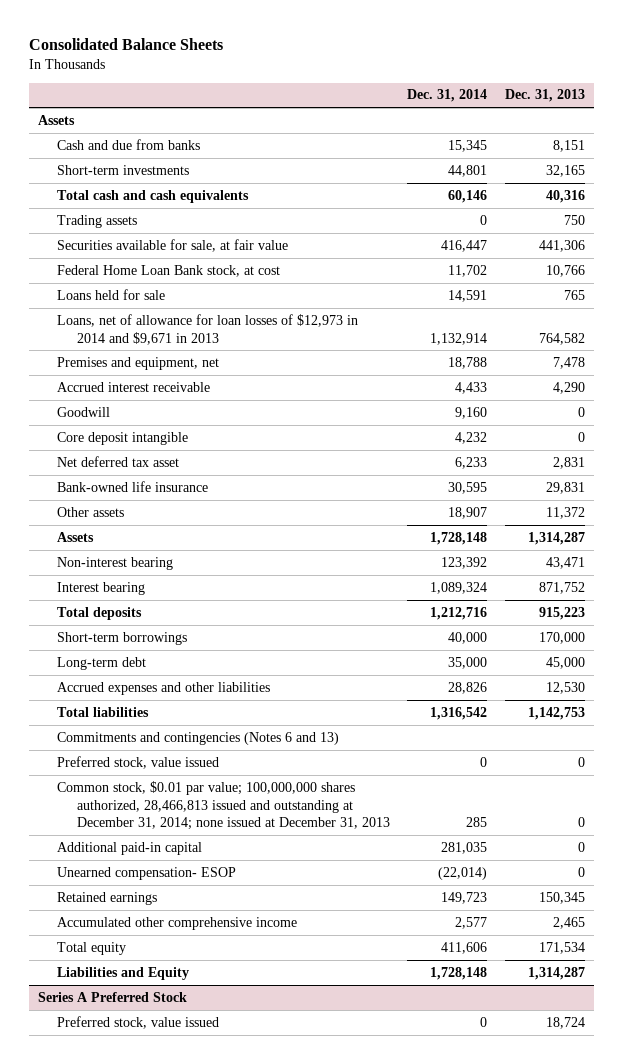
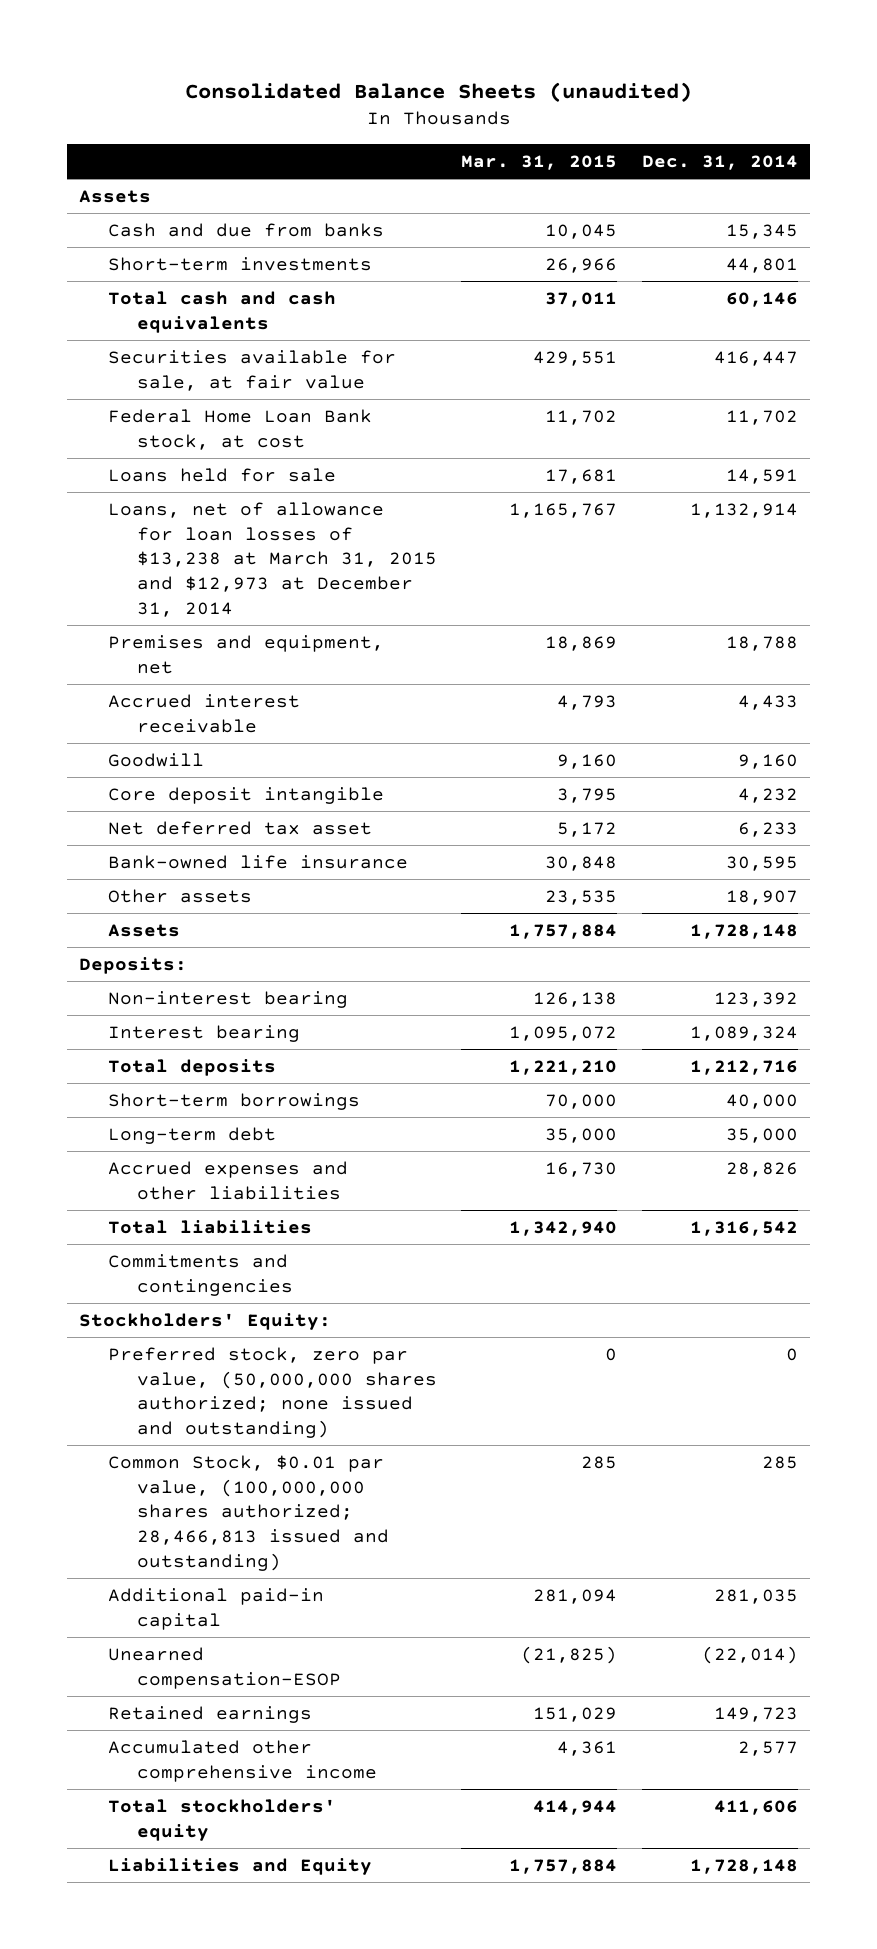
[28,38,223,51] Consolidated Balance Sheets -> [184,81,692,102] Consolidated Balance Sheets (unaudited)
[504,89,585,103] Dec. 31, 2013 -> none
none -> [461,154,618,170] Mar. 31, 2015
[57,214,138,228] Trading assets -> none
[57,313,359,345] Loans, net of allowance for loan losses of $12,973 in 2014 and $9,671 in 2013 -> [108,501,437,617] Loans, net of allowance for loan losses of $13,238 at March 31, 2015 and $12,973 at December 31, 2014
none -> [79,956,188,974] Deposits:
[57,731,340,745] Commitments and contingencies (Notes 6 and 13) -> [108,1253,293,1296] Commitments and contingencies
none -> [79,1312,332,1330] Stockholders' Equity:
[57,755,220,769] Preferred stock, value issued -> [108,1346,437,1439] Preferred stock, zero par value, (50,000,000 shares authorized; none issued and outstanding)
[57,780,390,831] Common stock, $0.01 par value; 100,000,000 shares authorized, 28,466,813 issued and outstanding at December 31, 2014; none issued at December 31, 2013 -> [108,1454,389,1571] Common Stock, $0.01 par value, (100,000,000 shares authorized; 28,466,813 issued and outstanding)
[57,866,237,880] Unearned compensation- ESOP -> [108,1646,341,1689] Unearned compensation-ESOP
[57,941,127,955] Total equity -> [108,1798,337,1841] Total stockholders' equity
[37,991,187,1002] Series A Preferred Stock -> none
[57,1015,220,1029] Preferred stock, value issued -> none

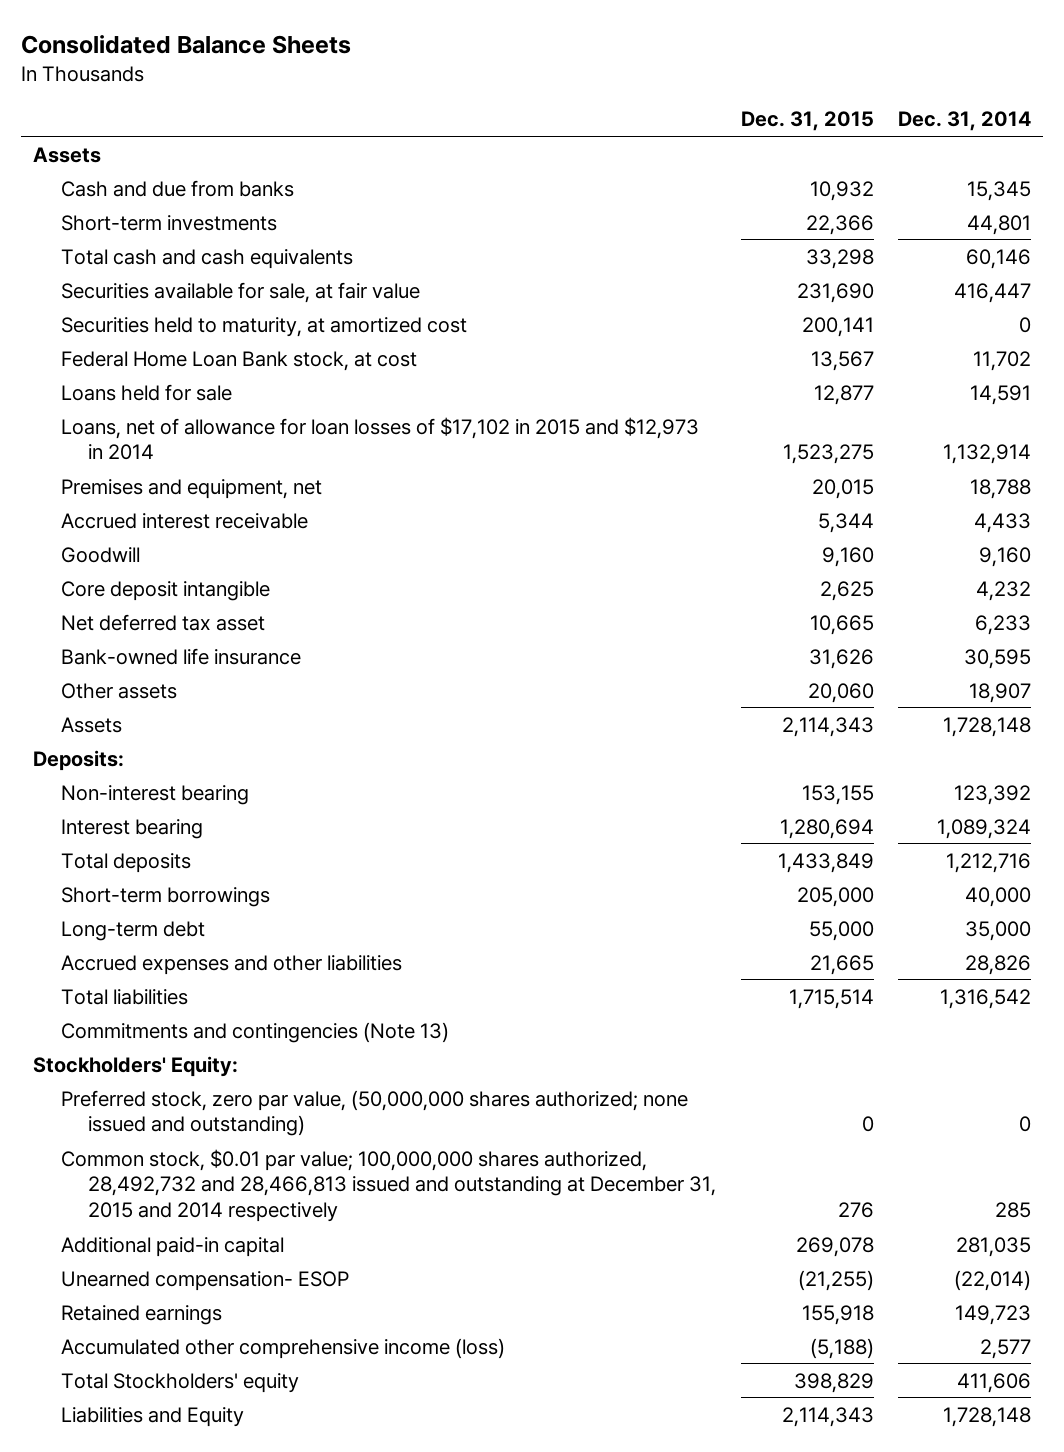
[184,81,692,102] Consolidated Balance Sheets (unaudited) -> [21,35,352,55] Consolidated Balance Sheets
[461,154,618,170] Mar. 31, 2015 -> none
none -> [740,111,874,132] Dec. 31, 2015
none -> [60,316,467,337] Securities held to maturity, at amortized cost
[108,501,437,617] Loans, net of allowance for loan losses of $13,238 at March 31, 2015 and $12,973 at December 31, 2014 -> [60,416,699,461] Loans, net of allowance for loan losses of $17,102 in 2015 and $12,973 in 2014
[108,1253,293,1296] Commitments and contingencies -> [60,1021,449,1043] Commitments and contingencies (Note 13)
[108,1454,389,1571] Common Stock, $0.01 par value, (100,000,000 shares authorized; 28,466,813 issued and outstanding) -> [60,1148,717,1222] Common stock, $0.01 par value; 100,000,000 shares authorized, 28,492,732 and 28,466,813 issued and outstanding at December 31, 2015 and 2014 respectively
[108,1646,341,1689] Unearned compensation-ESOP -> [60,1270,349,1291] Unearned compensation- ESOP
[108,1739,377,1782] Accumulated other comprehensive income -> [60,1337,505,1359] Accumulated other comprehensive income (loss)
[108,1798,337,1841] Total stockholders' equity -> [60,1372,299,1393] Total Stockholders' equity

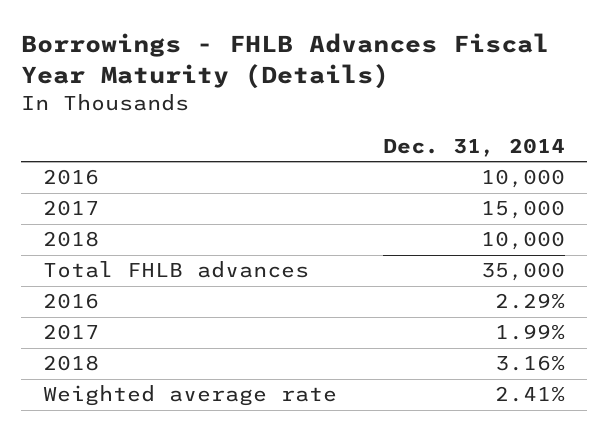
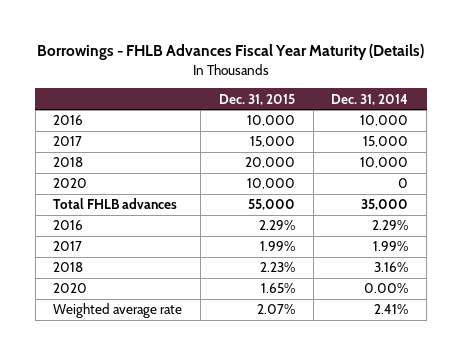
none -> [218,93,295,105] Dec. 31, 2015
none -> [53,178,88,189] 2020
none -> [53,283,88,294] 2020

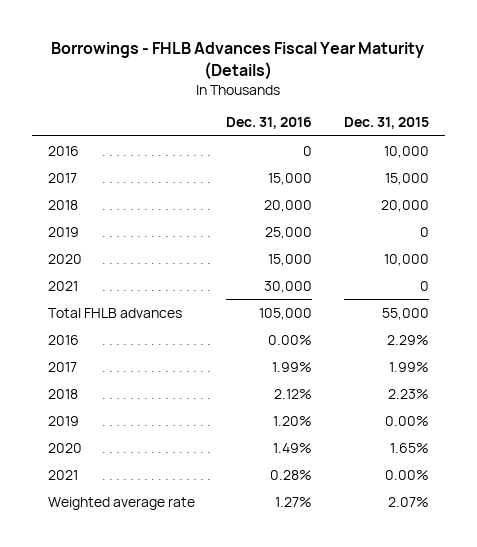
[331,93,409,105] Dec. 31, 2014 -> none
none -> [226,117,313,130] Dec. 31, 2016
none -> [47,226,79,237] 2019
none -> [47,280,78,291] 2021
none -> [47,415,79,426] 2019
none -> [47,469,78,480] 2021

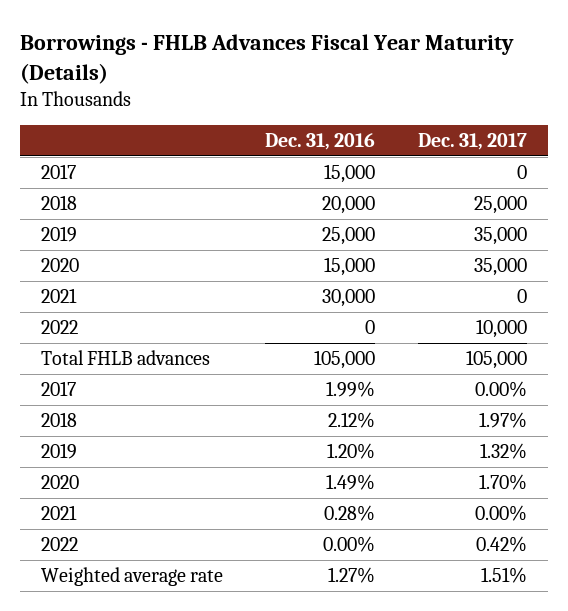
[344,117,430,130] Dec. 31, 2015 -> none
none -> [417,132,527,150] Dec. 31, 2017
[47,145,79,156] 2016 -> none
none -> [41,319,79,334] 2022
[47,334,79,345] 2016 -> none
none -> [41,536,79,551] 2022

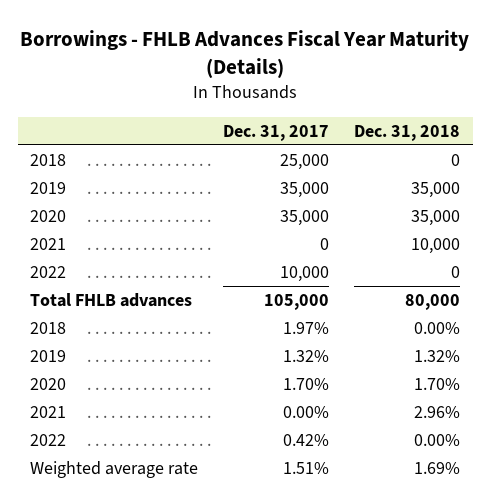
[265,132,376,150] Dec. 31, 2016 -> none
none -> [354,124,461,141] Dec. 31, 2018
[41,163,77,179] 2017 -> none
[41,380,77,396] 2017 -> none

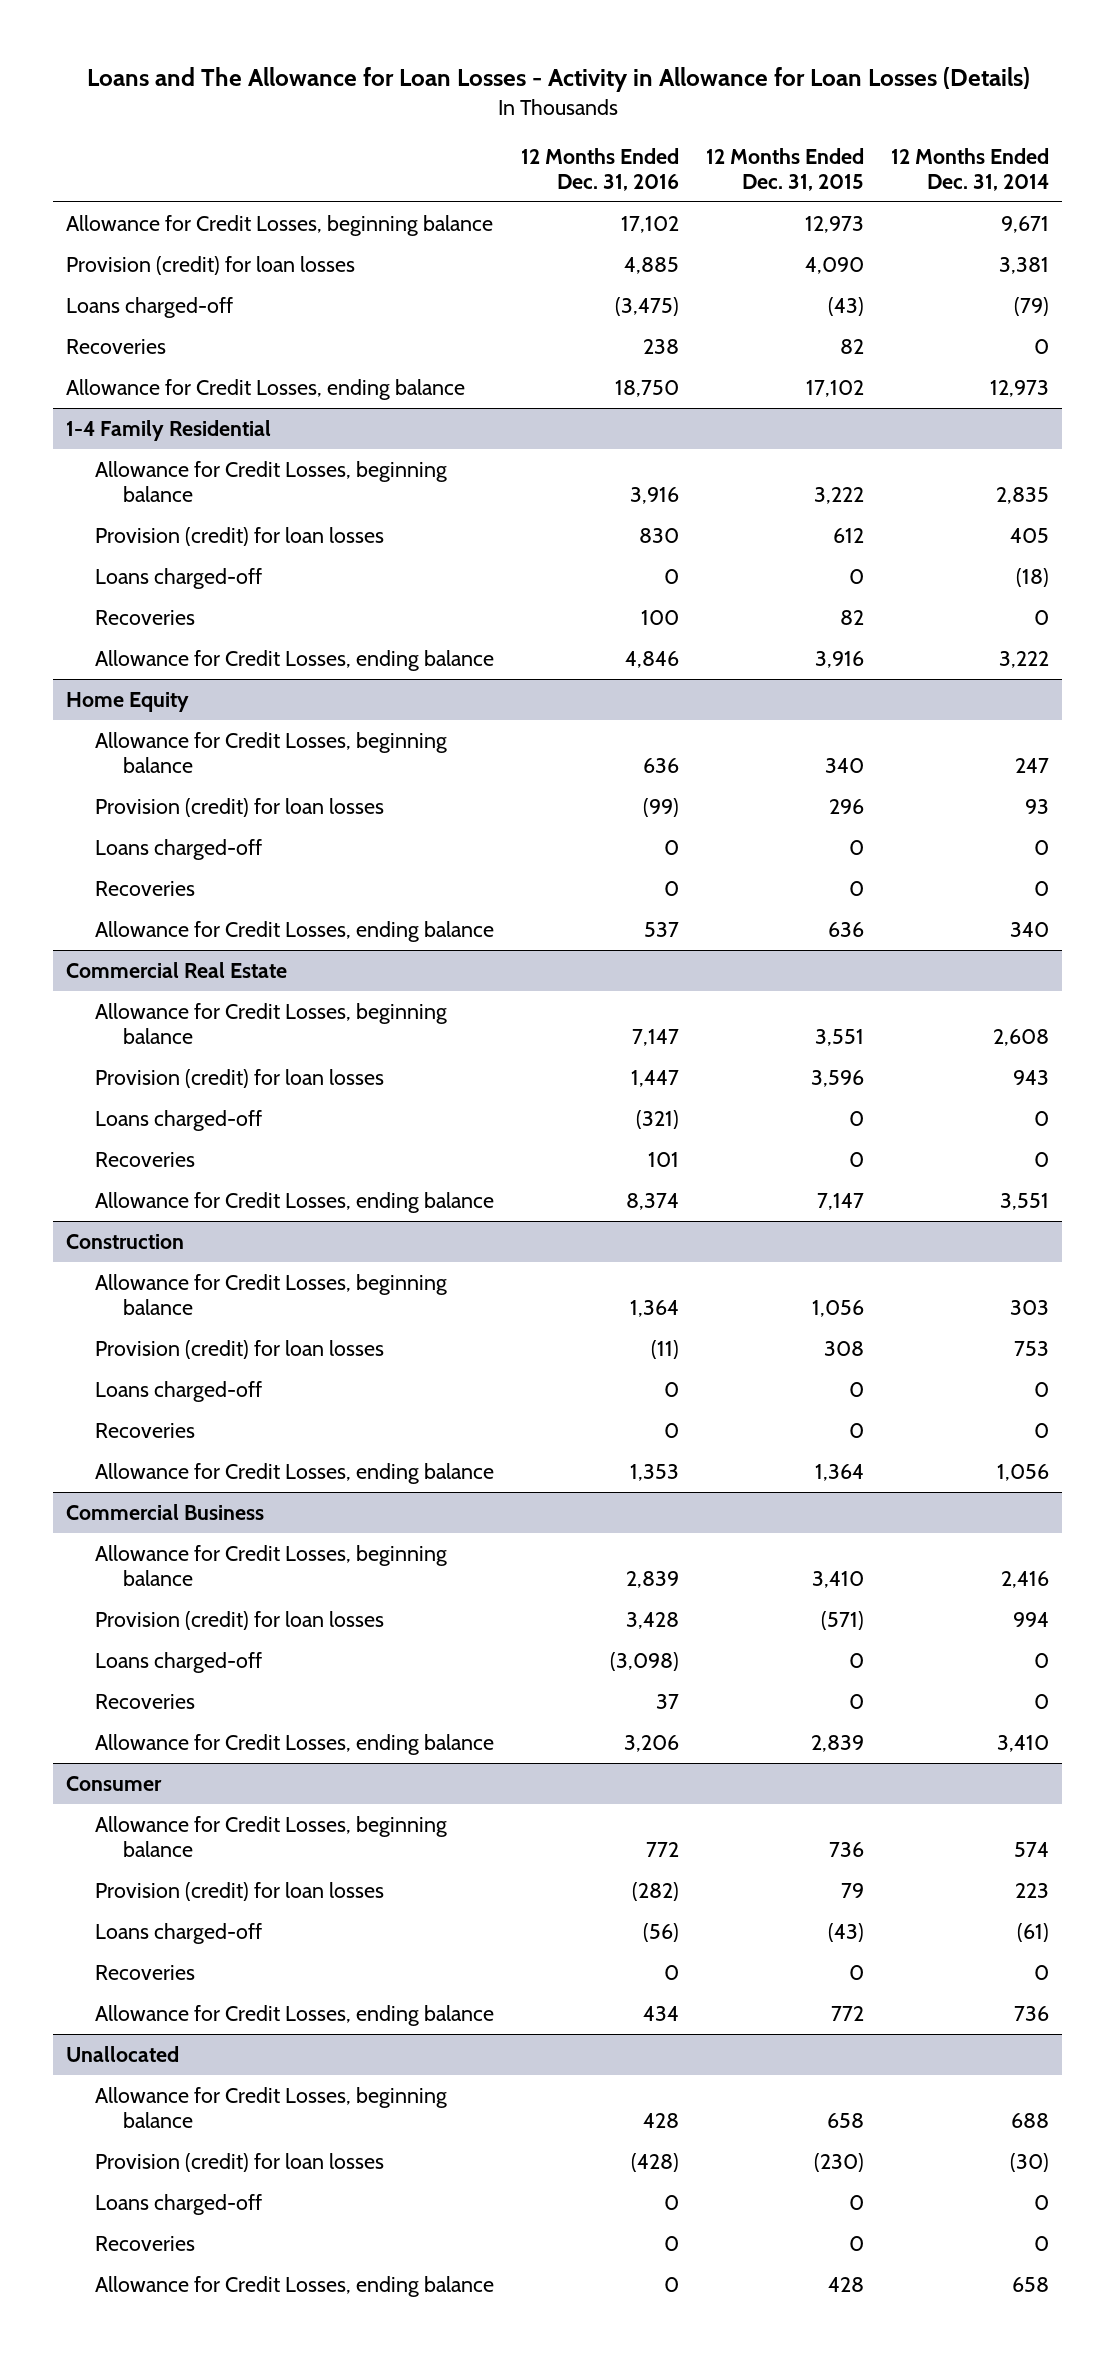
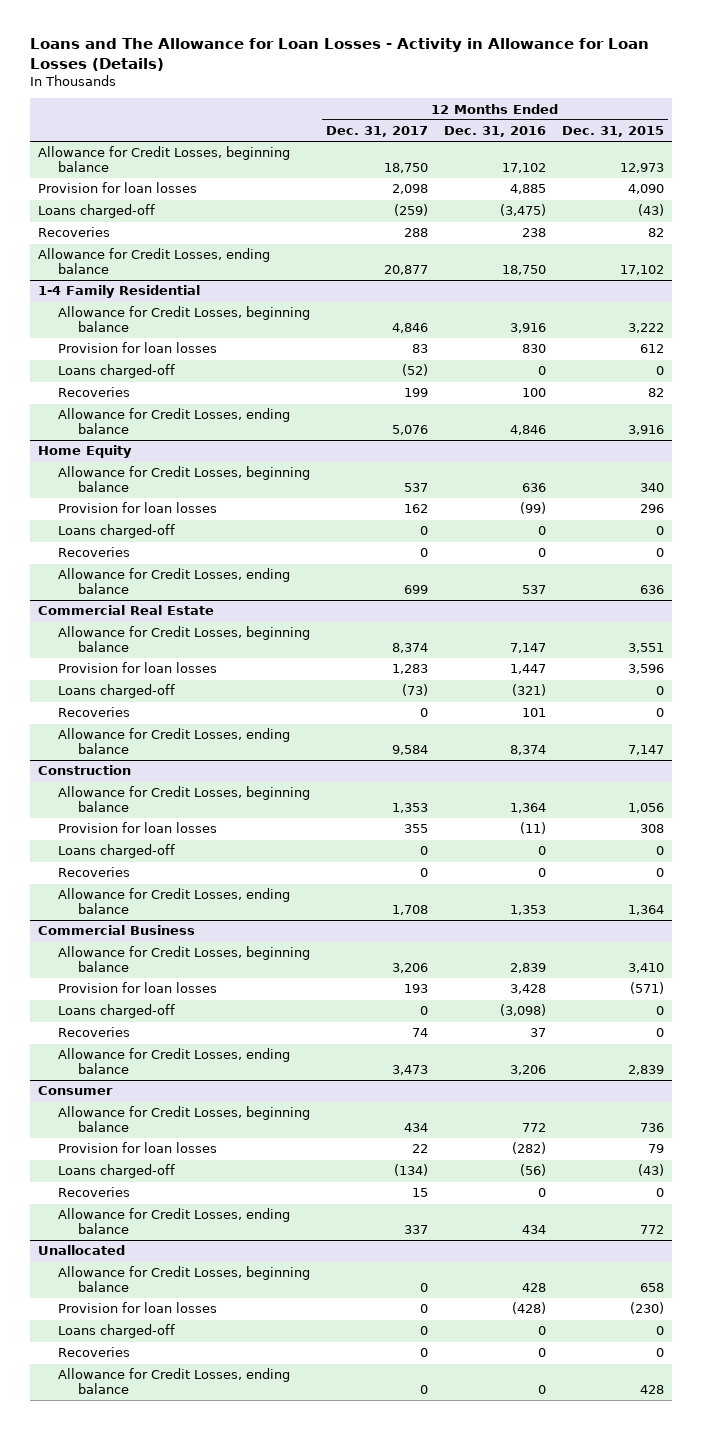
[890,148,1049,192] 12 Months Ended Dec. 31, 2014 -> none
none -> [326,126,429,138] Dec. 31, 2017
[66,255,356,275] Provision (credit) for loan losses -> [38,182,198,194] Provision for loan losses
[94,526,384,546] Provision (credit) for loan losses -> [58,342,218,354] Provision for loan losses
[94,797,384,817] Provision (credit) for loan losses -> [58,502,218,514] Provision for loan losses
[94,1068,384,1088] Provision (credit) for loan losses -> [58,662,218,674] Provision for loan losses
[94,1339,384,1359] Provision (credit) for loan losses -> [58,822,218,834] Provision for loan losses
[94,1610,384,1630] Provision (credit) for loan losses -> [58,982,218,994] Provision for loan losses
[94,1881,384,1901] Provision (credit) for loan losses -> [58,1142,218,1154] Provision for loan losses
[94,2152,384,2172] Provision (credit) for loan losses -> [58,1302,218,1314] Provision for loan losses

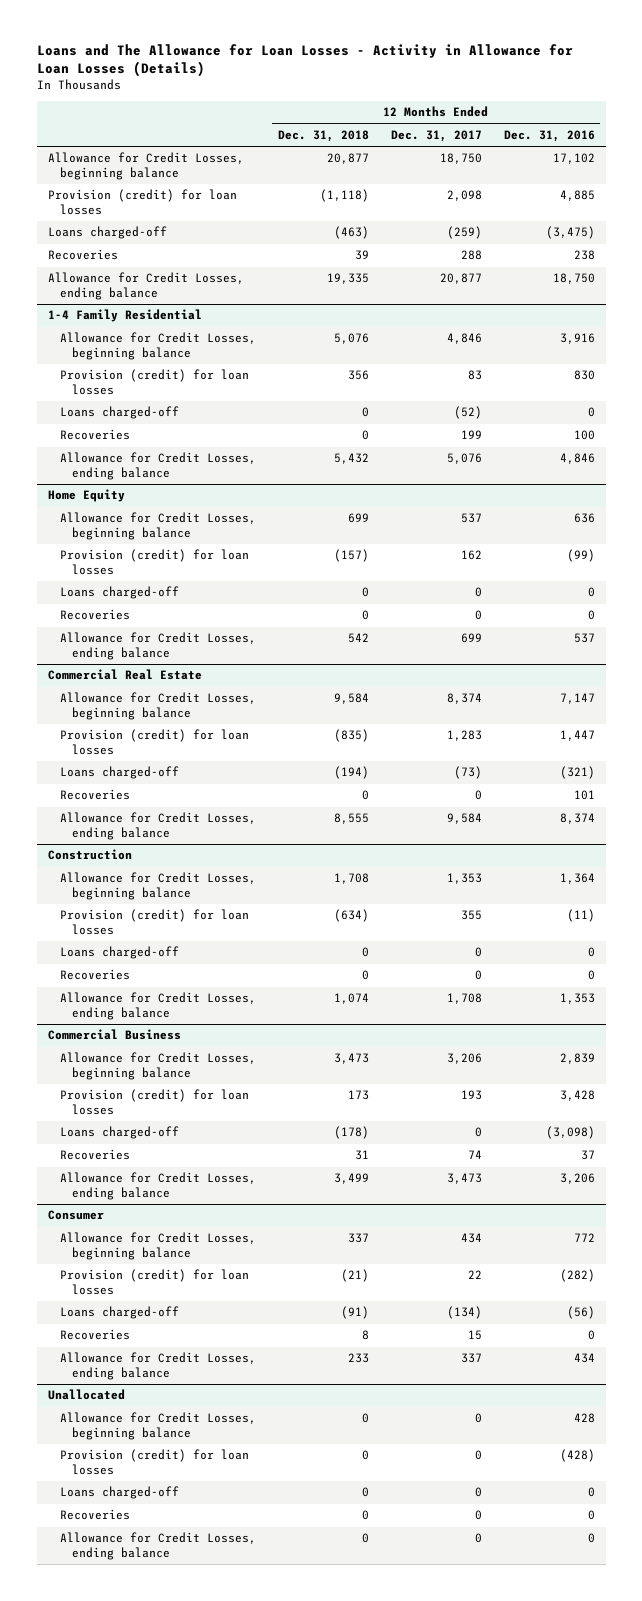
[562,126,665,138] Dec. 31, 2015 -> none
none -> [277,129,369,142] Dec. 31, 2018
[38,182,198,194] Provision for loan losses -> [47,189,237,216] Provision (credit) for loan losses
[58,342,218,354] Provision for loan losses -> [59,369,249,396] Provision (credit) for loan losses
[58,502,218,514] Provision for loan losses -> [59,549,249,576] Provision (credit) for loan losses
[58,662,218,674] Provision for loan losses -> [59,729,249,756] Provision (credit) for loan losses
[58,822,218,834] Provision for loan losses -> [59,909,249,936] Provision (credit) for loan losses
[58,982,218,994] Provision for loan losses -> [59,1089,249,1116] Provision (credit) for loan losses
[58,1142,218,1154] Provision for loan losses -> [59,1269,249,1296] Provision (credit) for loan losses
[58,1302,218,1314] Provision for loan losses -> [59,1449,249,1476] Provision (credit) for loan losses

